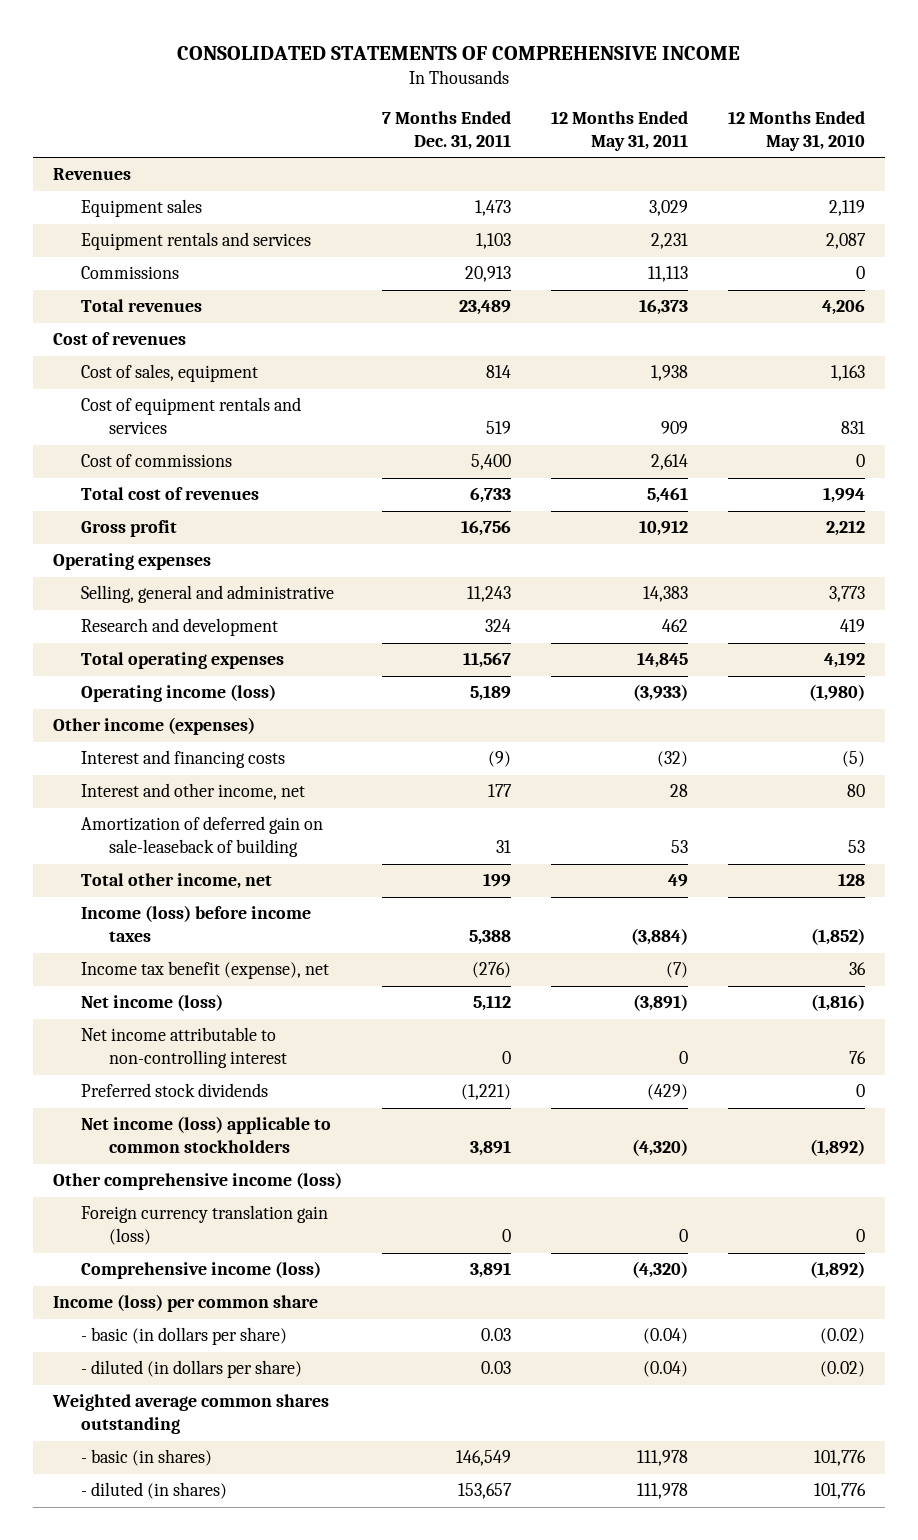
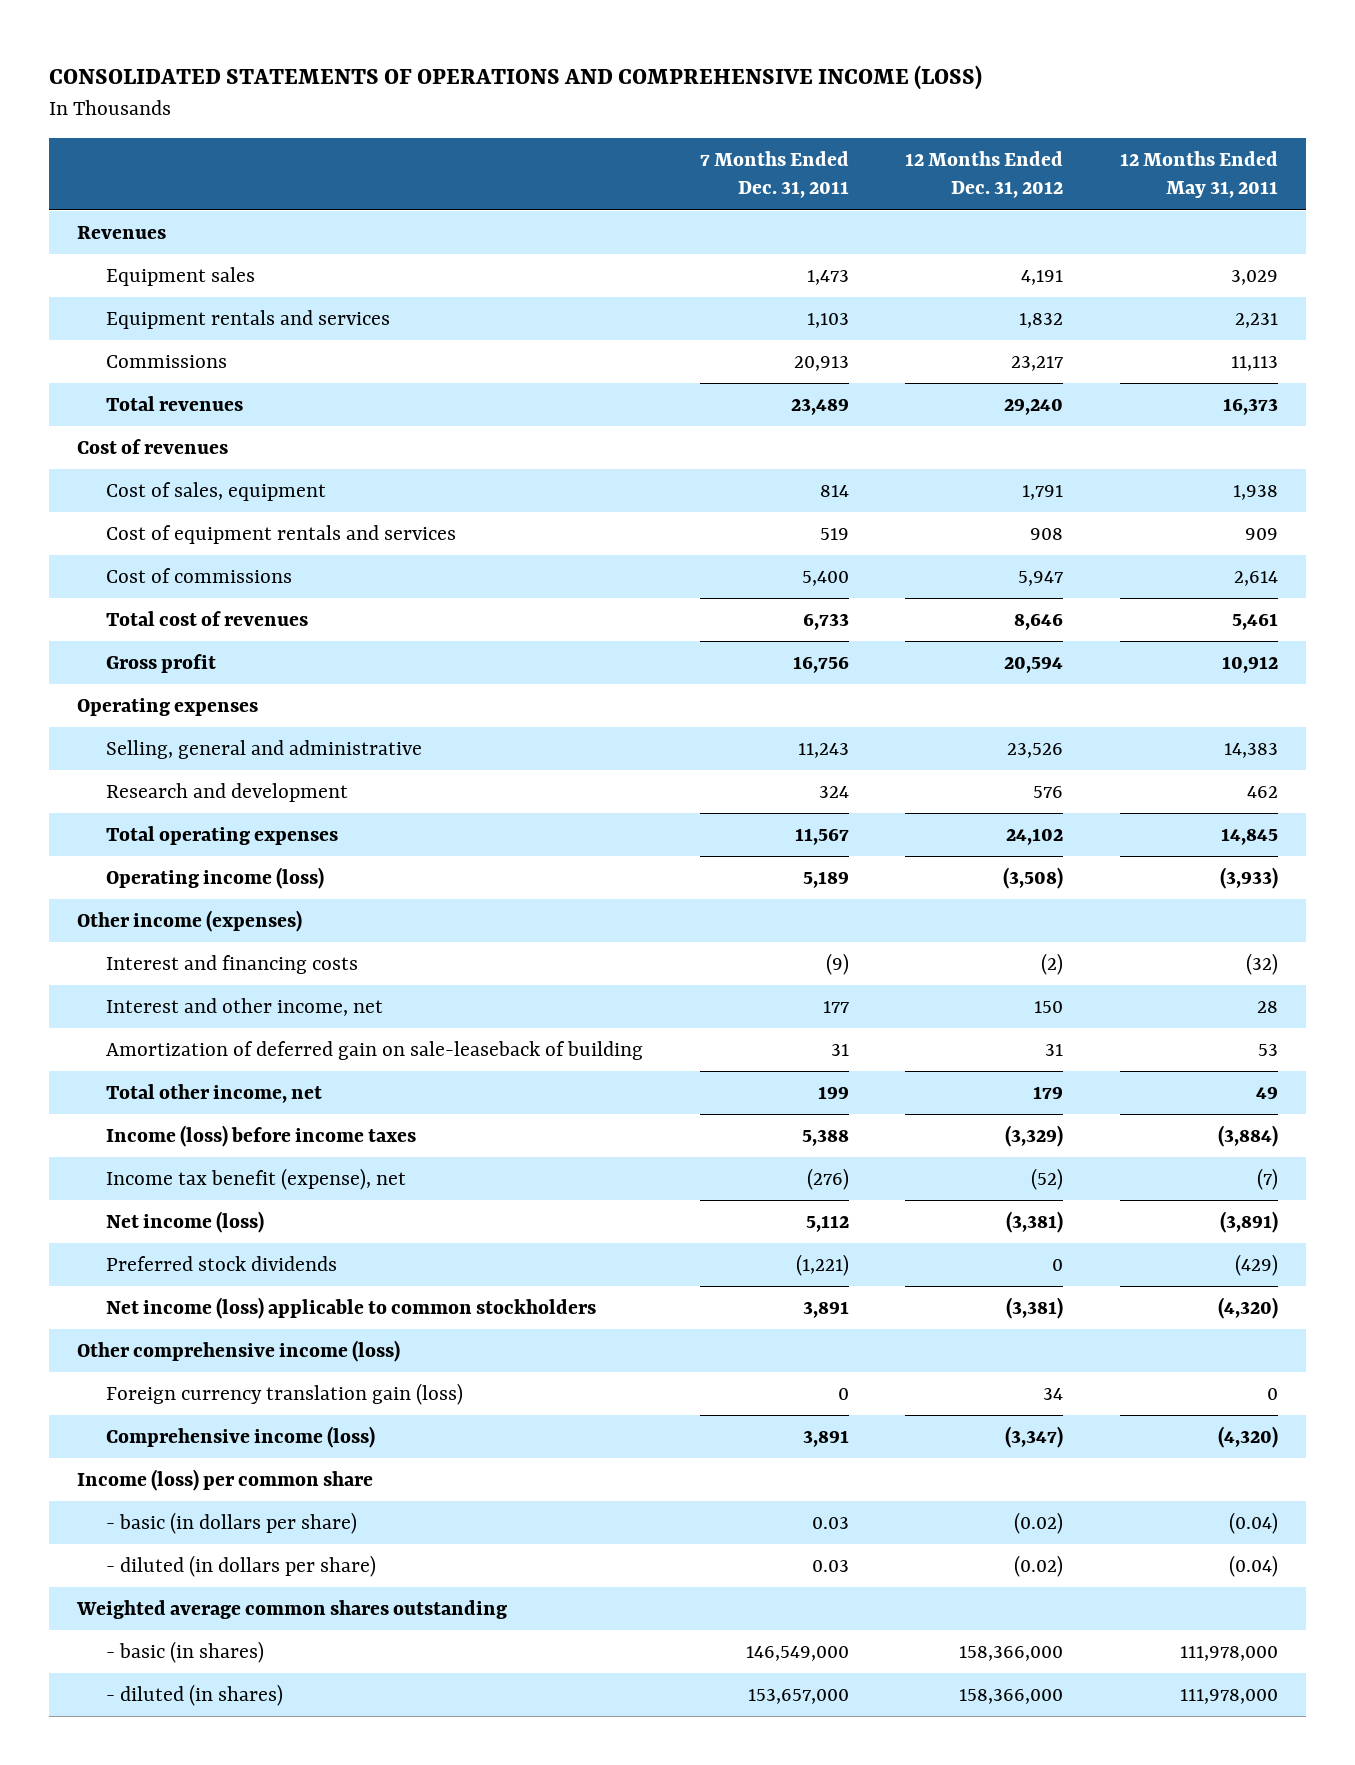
[177,46,741,61] CONSOLIDATED STATEMENTS OF COMPREHENSIVE INCOME -> [48,65,982,91] CONSOLIDATED STATEMENTS OF OPERATIONS AND COMPREHENSIVE INCOME (LOSS)
[728,111,866,151] 12 Months Ended May 31, 2010 -> none
none -> [905,150,1064,199] 12 Months Ended Dec. 31, 2012
[81,1027,288,1069] Net income attributable to non-controlling interest -> none
[455,1450,511,1467] 146,549 -> [745,1646,849,1662] 146,549,000
[637,1450,689,1467] 111,978 -> [1179,1646,1278,1662] 111,978,000
[457,1483,512,1500] 153,657 -> [747,1689,849,1705] 153,657,000
[637,1483,689,1500] 111,978 -> [1179,1689,1278,1705] 111,978,000

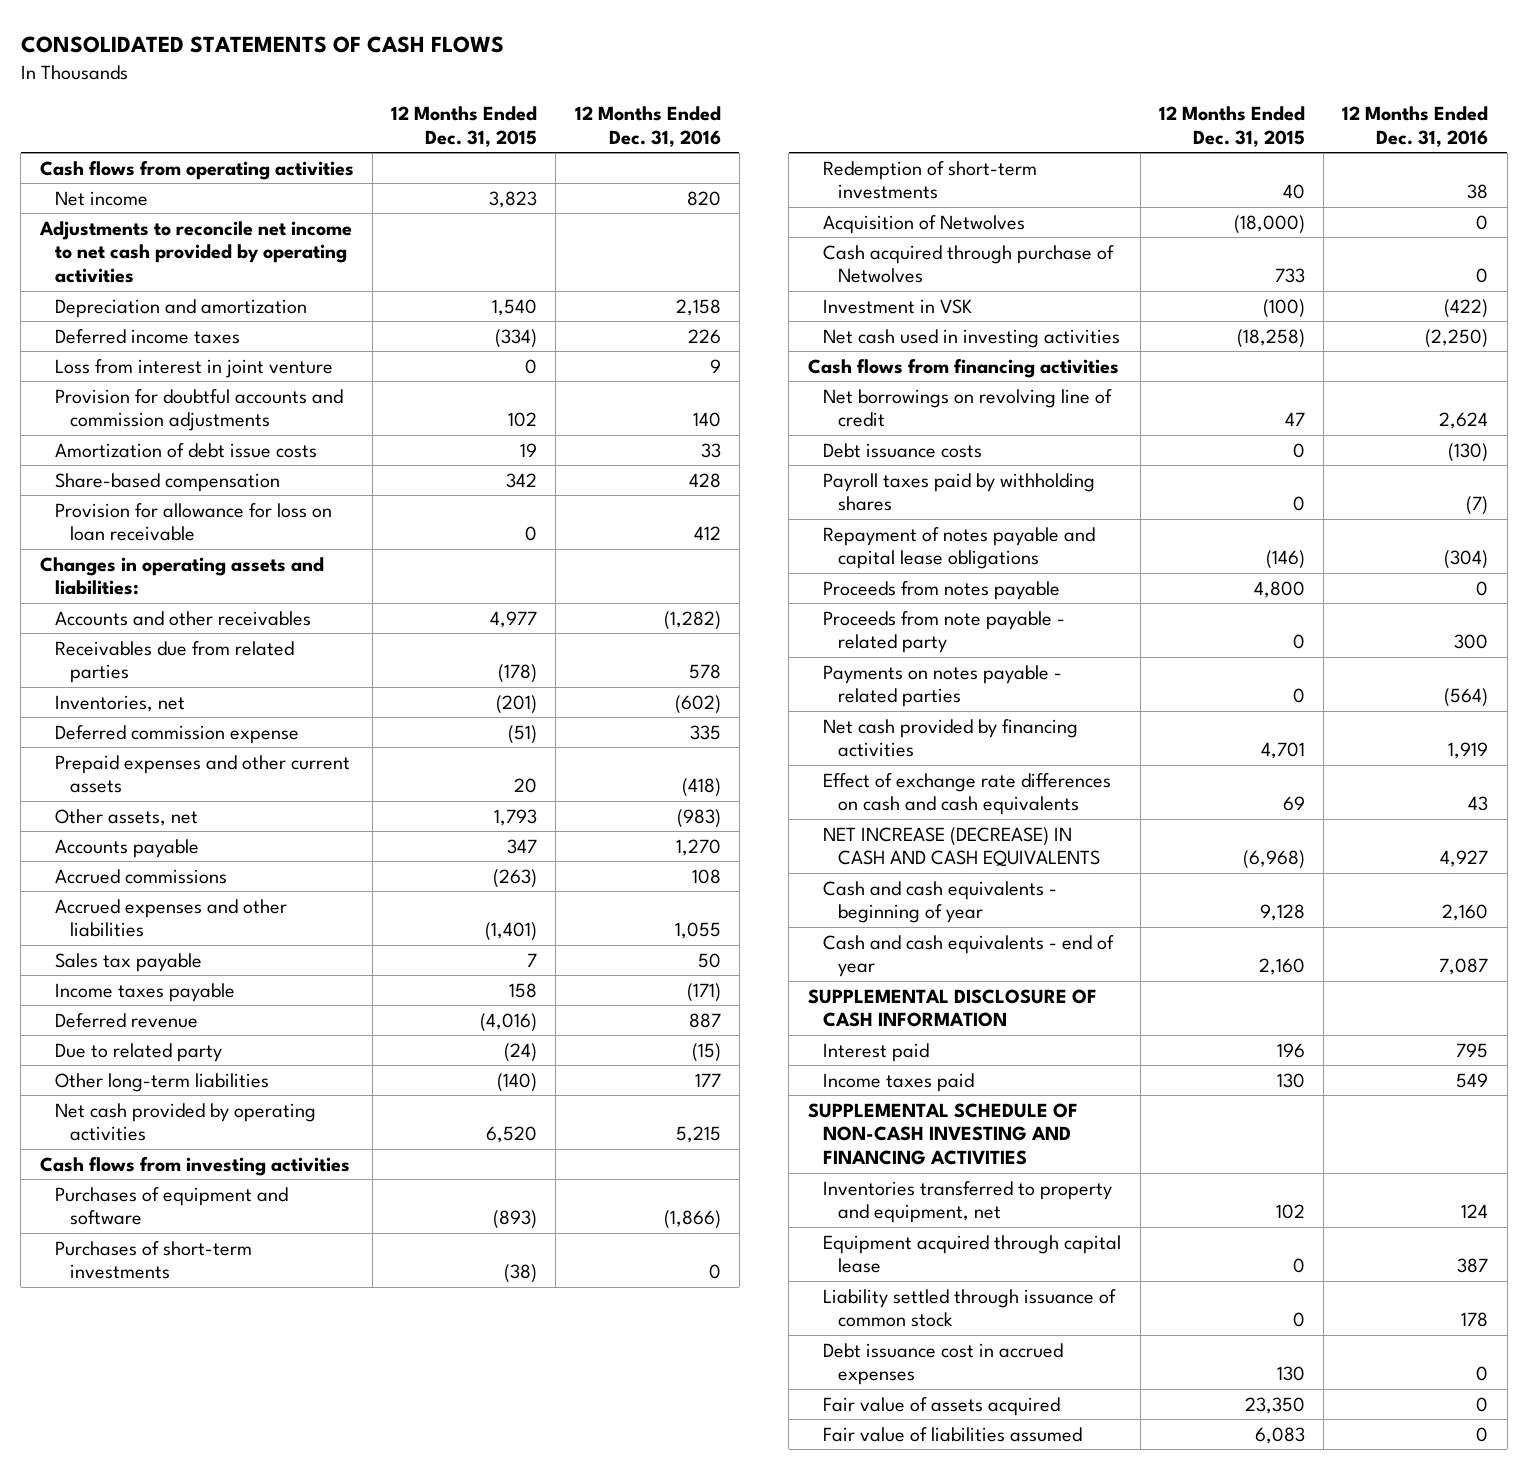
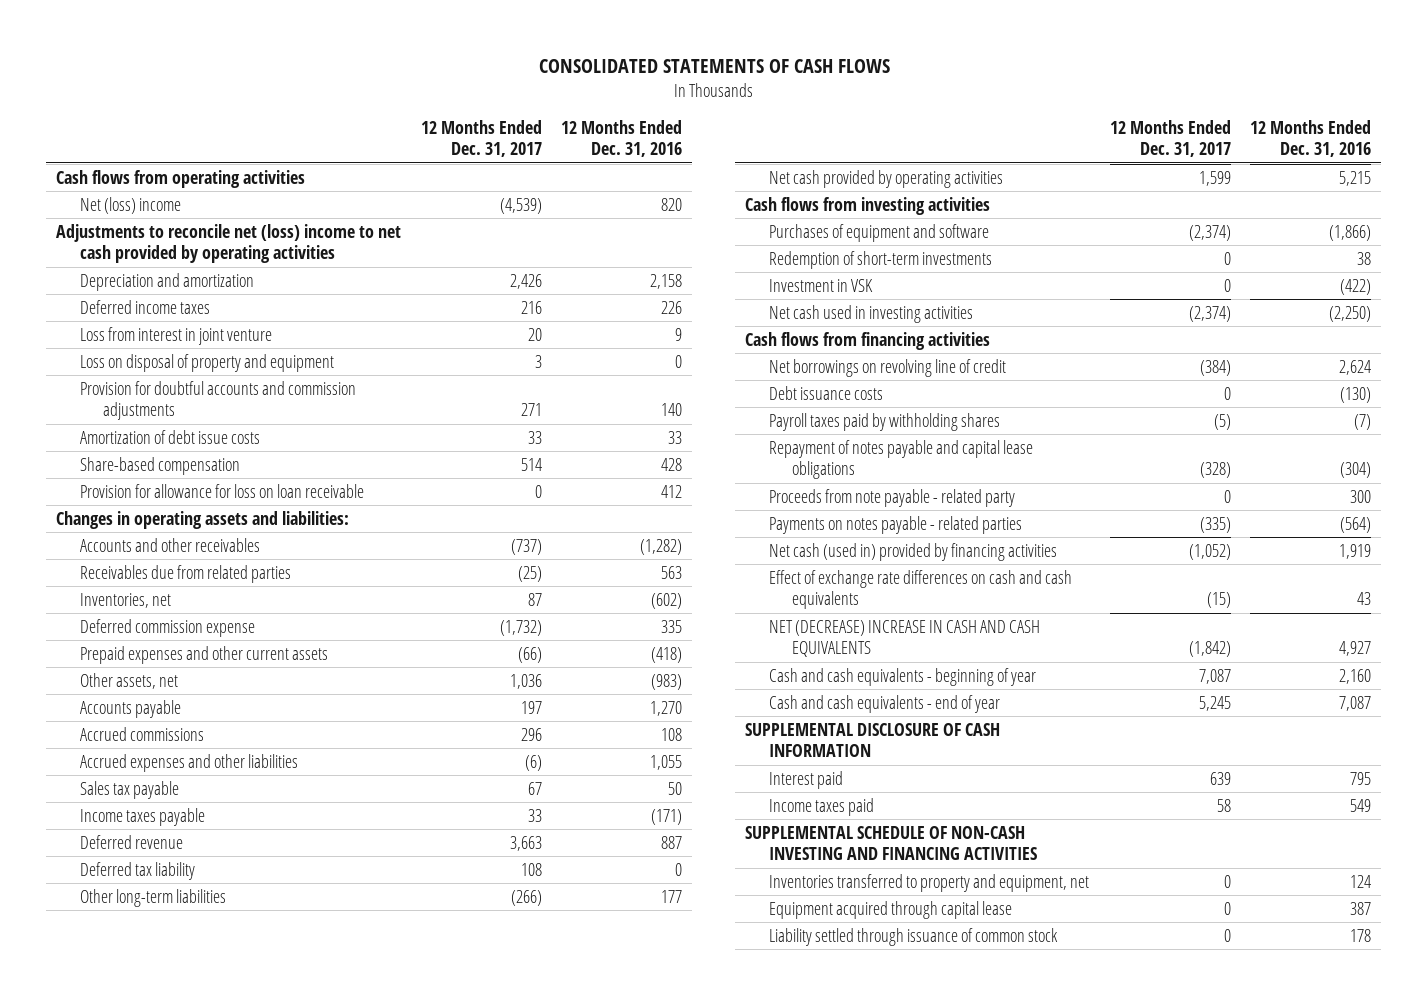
[391,106,538,147] 12 Months Ended Dec. 31, 2015 -> none
none -> [420,119,542,157] 12 Months Ended Dec. 31, 2017
[55,190,149,206] Net income -> [79,196,181,214] Net (loss) income
[38,220,352,284] Adjustments to reconcile net income to net cash provided by operating activities -> [56,223,402,264] Adjustments to reconcile net (loss) income to net cash provided by operating activities
none -> [79,353,334,372] Loss on disposal of property and equipment
[688,664,721,680] 578 -> [661,565,683,579] 563
[55,1042,223,1062] Due to related party -> none
none -> [79,861,195,880] Deferred tax liability
[55,1240,253,1280] Purchases of short-term investments -> none
[823,214,1026,234] Acquisition of Netwolves -> none
[823,244,1115,284] Cash acquired through purchase of Netwolves -> none
[823,580,1061,600] Proceeds from notes payable -> none
[823,718,1079,758] Net cash provided by financing activities -> [768,542,1057,561] Net cash (used in) provided by financing activities
[823,826,1101,868] NET INCREASE (DECREASE) IN CASH AND CASH EQUIVALENTS -> [768,619,1040,658] NET (DECREASE) INCREASE IN CASH AND CASH EQUIVALENTS
[823,1342,1064,1386] Debt issuance cost in accrued expenses -> none
[823,1396,1061,1416] Fair value of assets acquired -> none
[823,1426,1083,1442] Fair value of liabilities assumed -> none

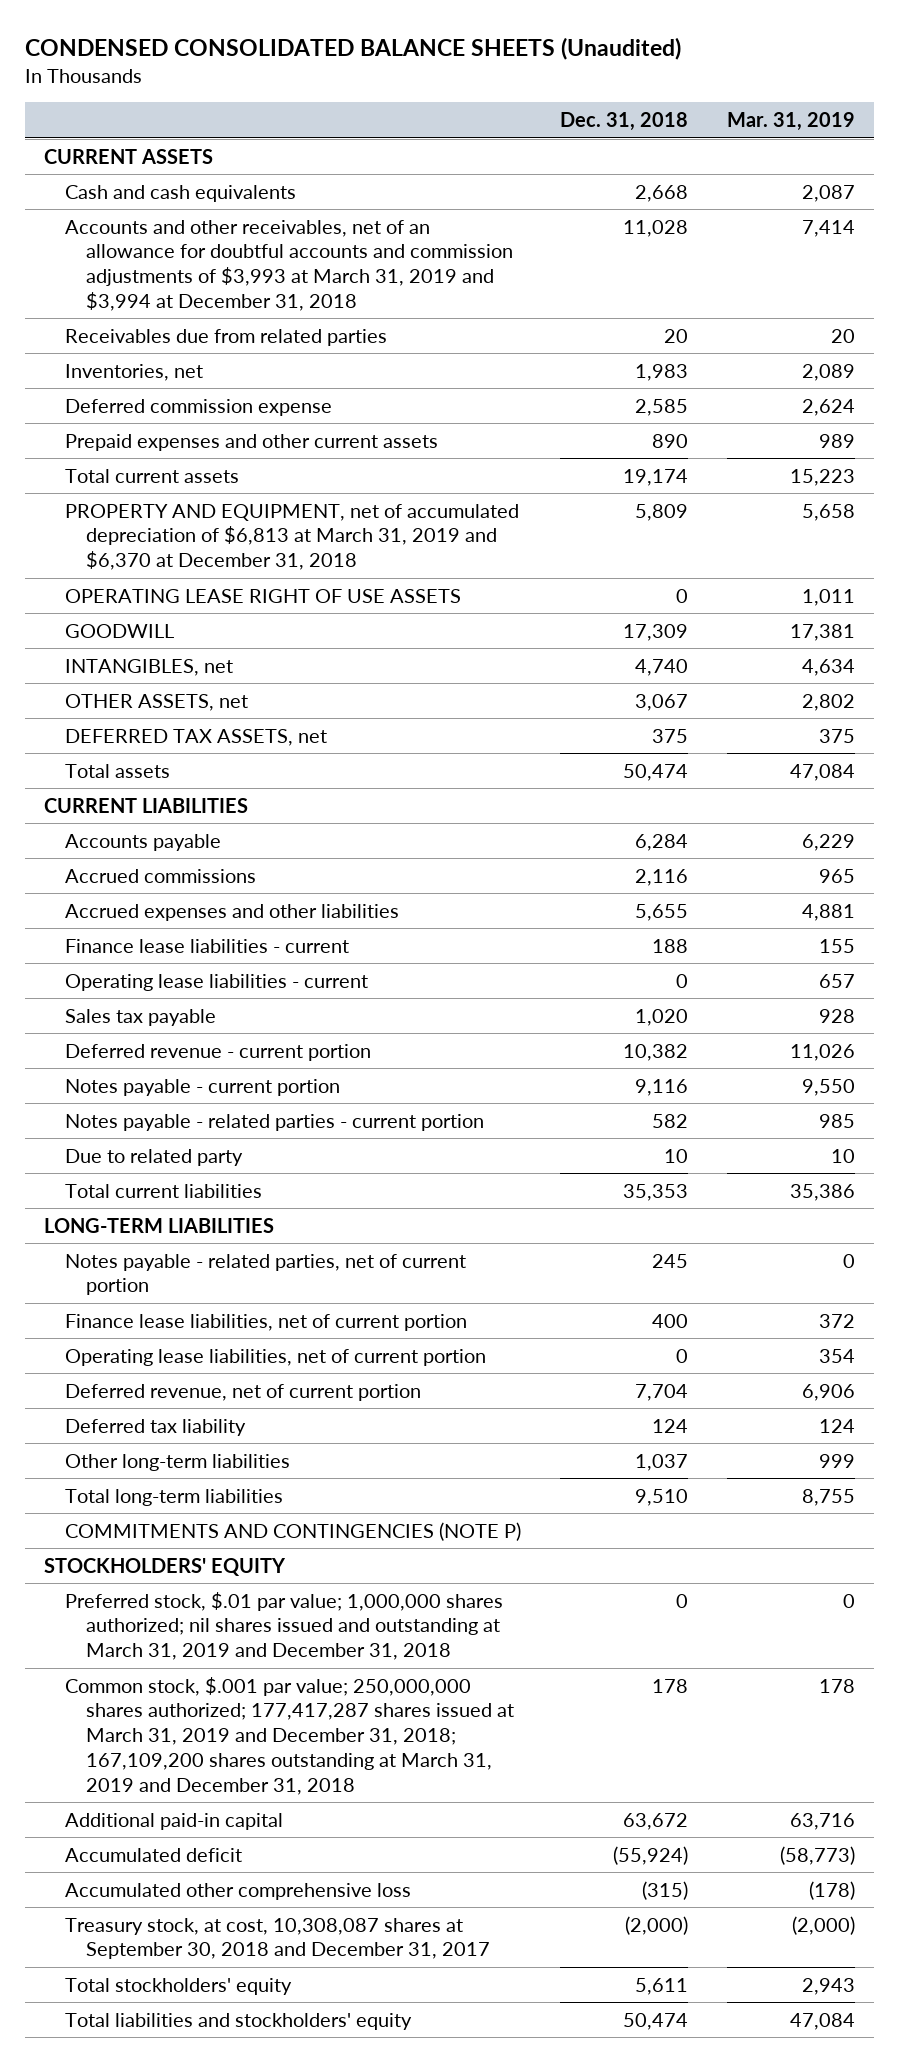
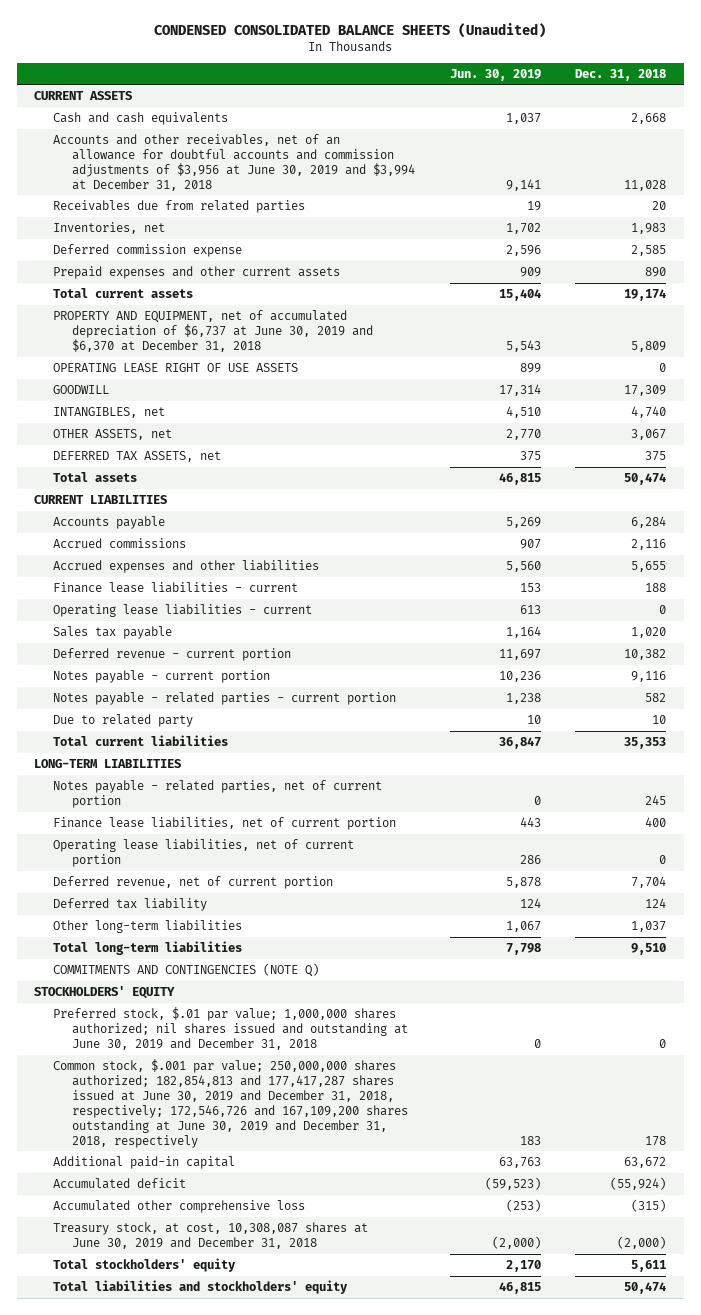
[726,112,855,132] Mar. 31, 2019 -> none
none -> [449,68,541,81] Jun. 30, 2019
[65,219,514,311] Accounts and other receivables, net of an allowance for doubtful accounts and commission adjustments of $3,993 at March 31, 2019 and $3,994 at December 31, 2018 -> [53,133,415,191] Accounts and other receivables, net of an allowance for doubtful accounts and commission adjustments of $3,956 at June 30, 2019 and $3,994 at December 31, 2018
[65,503,520,571] PROPERTY AND EQUIPMENT, net of accumulated depreciation of $6,813 at March 31, 2019 and $6,370 at December 31, 2018 -> [53,309,373,352] PROPERTY AND EQUIPMENT, net of accumulated depreciation of $6,737 at June 30, 2019 and $6,370 at December 31, 2018
[65,1521,522,1541] COMMITMENTS AND CONTINGENCIES (NOTE P) -> [53,962,320,977] COMMITMENTS AND CONTINGENCIES (NOTE Q)
[65,1591,504,1661] Preferred stock, $.01 par value; 1,000,000 shares authorized; nil shares issued and outstanding at March 31, 2019 and December 31, 2018 -> [53,1006,408,1050] Preferred stock, $.01 par value; 1,000,000 shares authorized; nil shares issued and outstanding at June 30, 2019 and December 31, 2018
[65,1676,515,1795] Common stock, $.001 par value; 250,000,000 shares authorized; 177,417,287 shares issued at March 31, 2019 and December 31, 2018; 167,109,200 shares outstanding at March 31, 2019 and December 31, 2018 -> [53,1058,408,1148] Common stock, $.001 par value; 250,000,000 shares authorized; 182,854,813 and 177,417,287 shares issued at June 30, 2019 and December 31, 2018, respectively; 172,546,726 and 167,109,200 shares outstanding at June 30, 2019 and December 31, 2018, respectively
[65,1917,491,1960] Treasury stock, at cost, 10,308,087 shares at September 30, 2018 and December 31, 2017 -> [53,1221,369,1249] Treasury stock, at cost, 10,308,087 shares at June 30, 2019 and December 31, 2018

